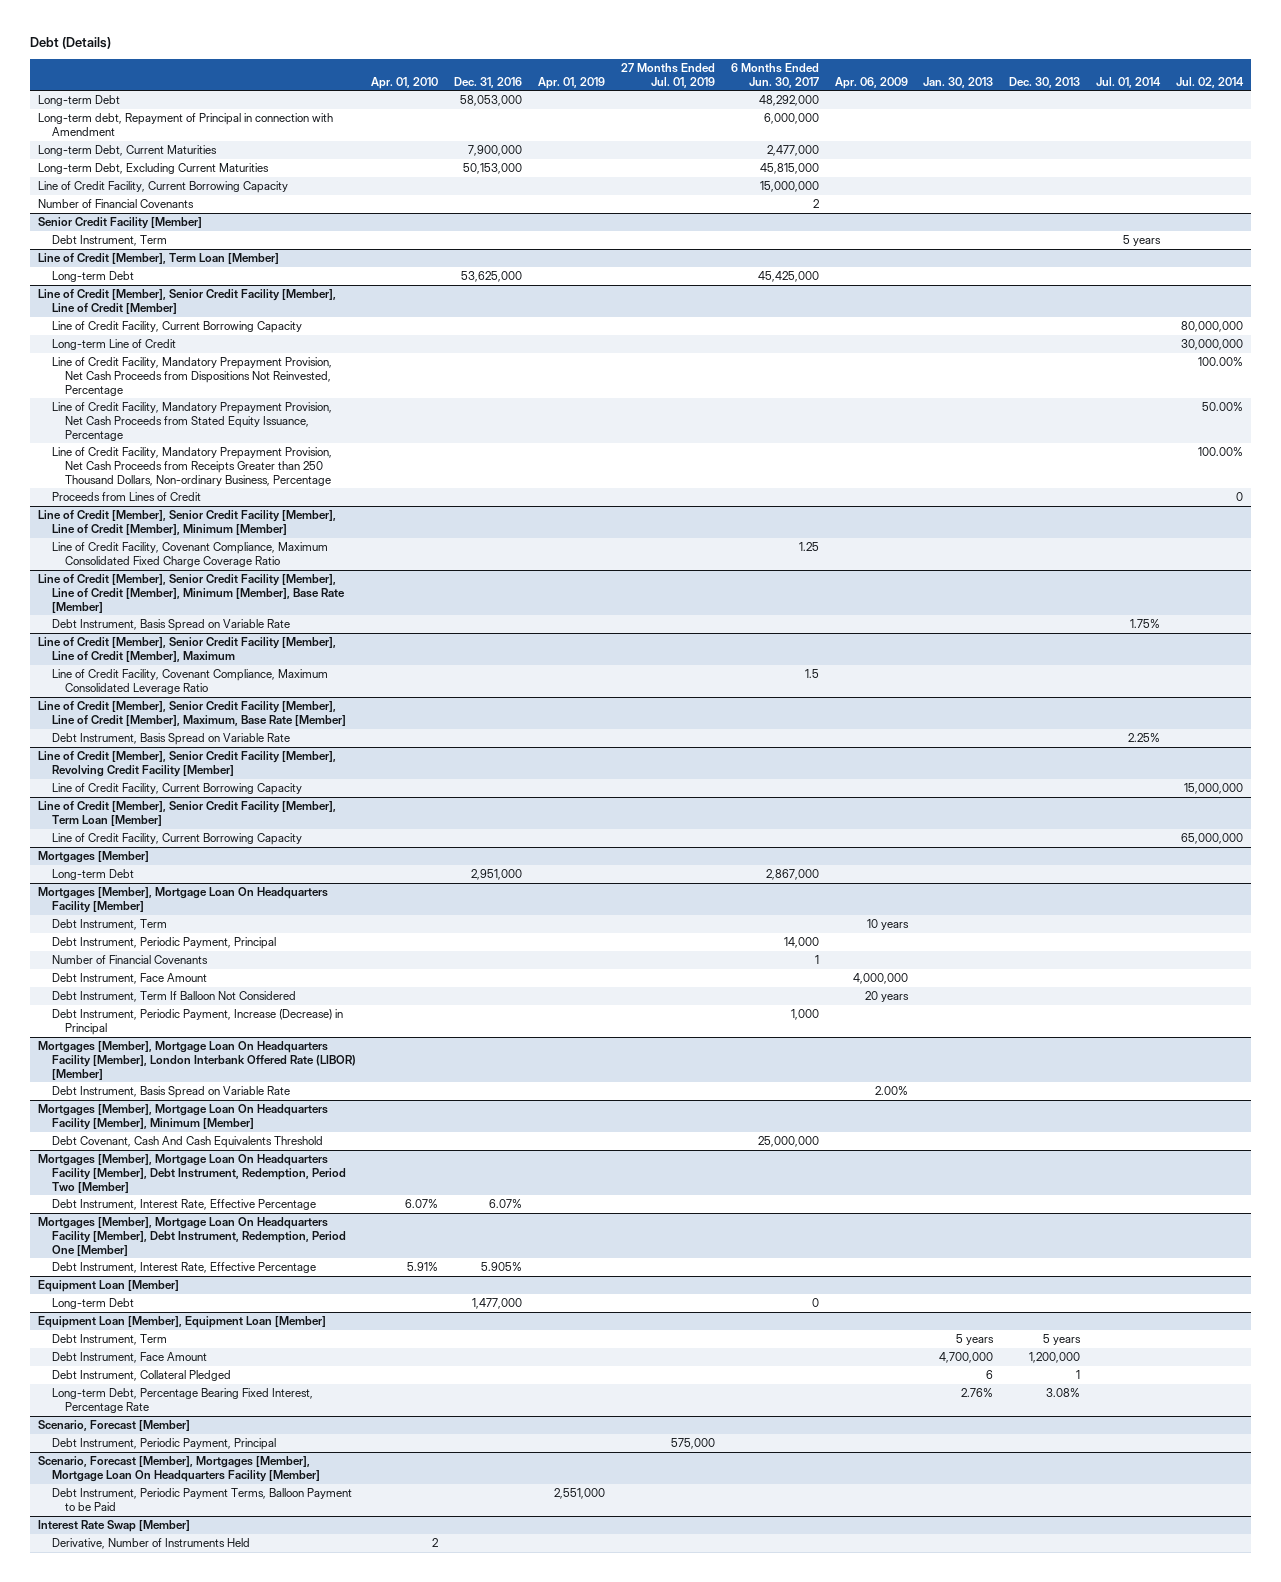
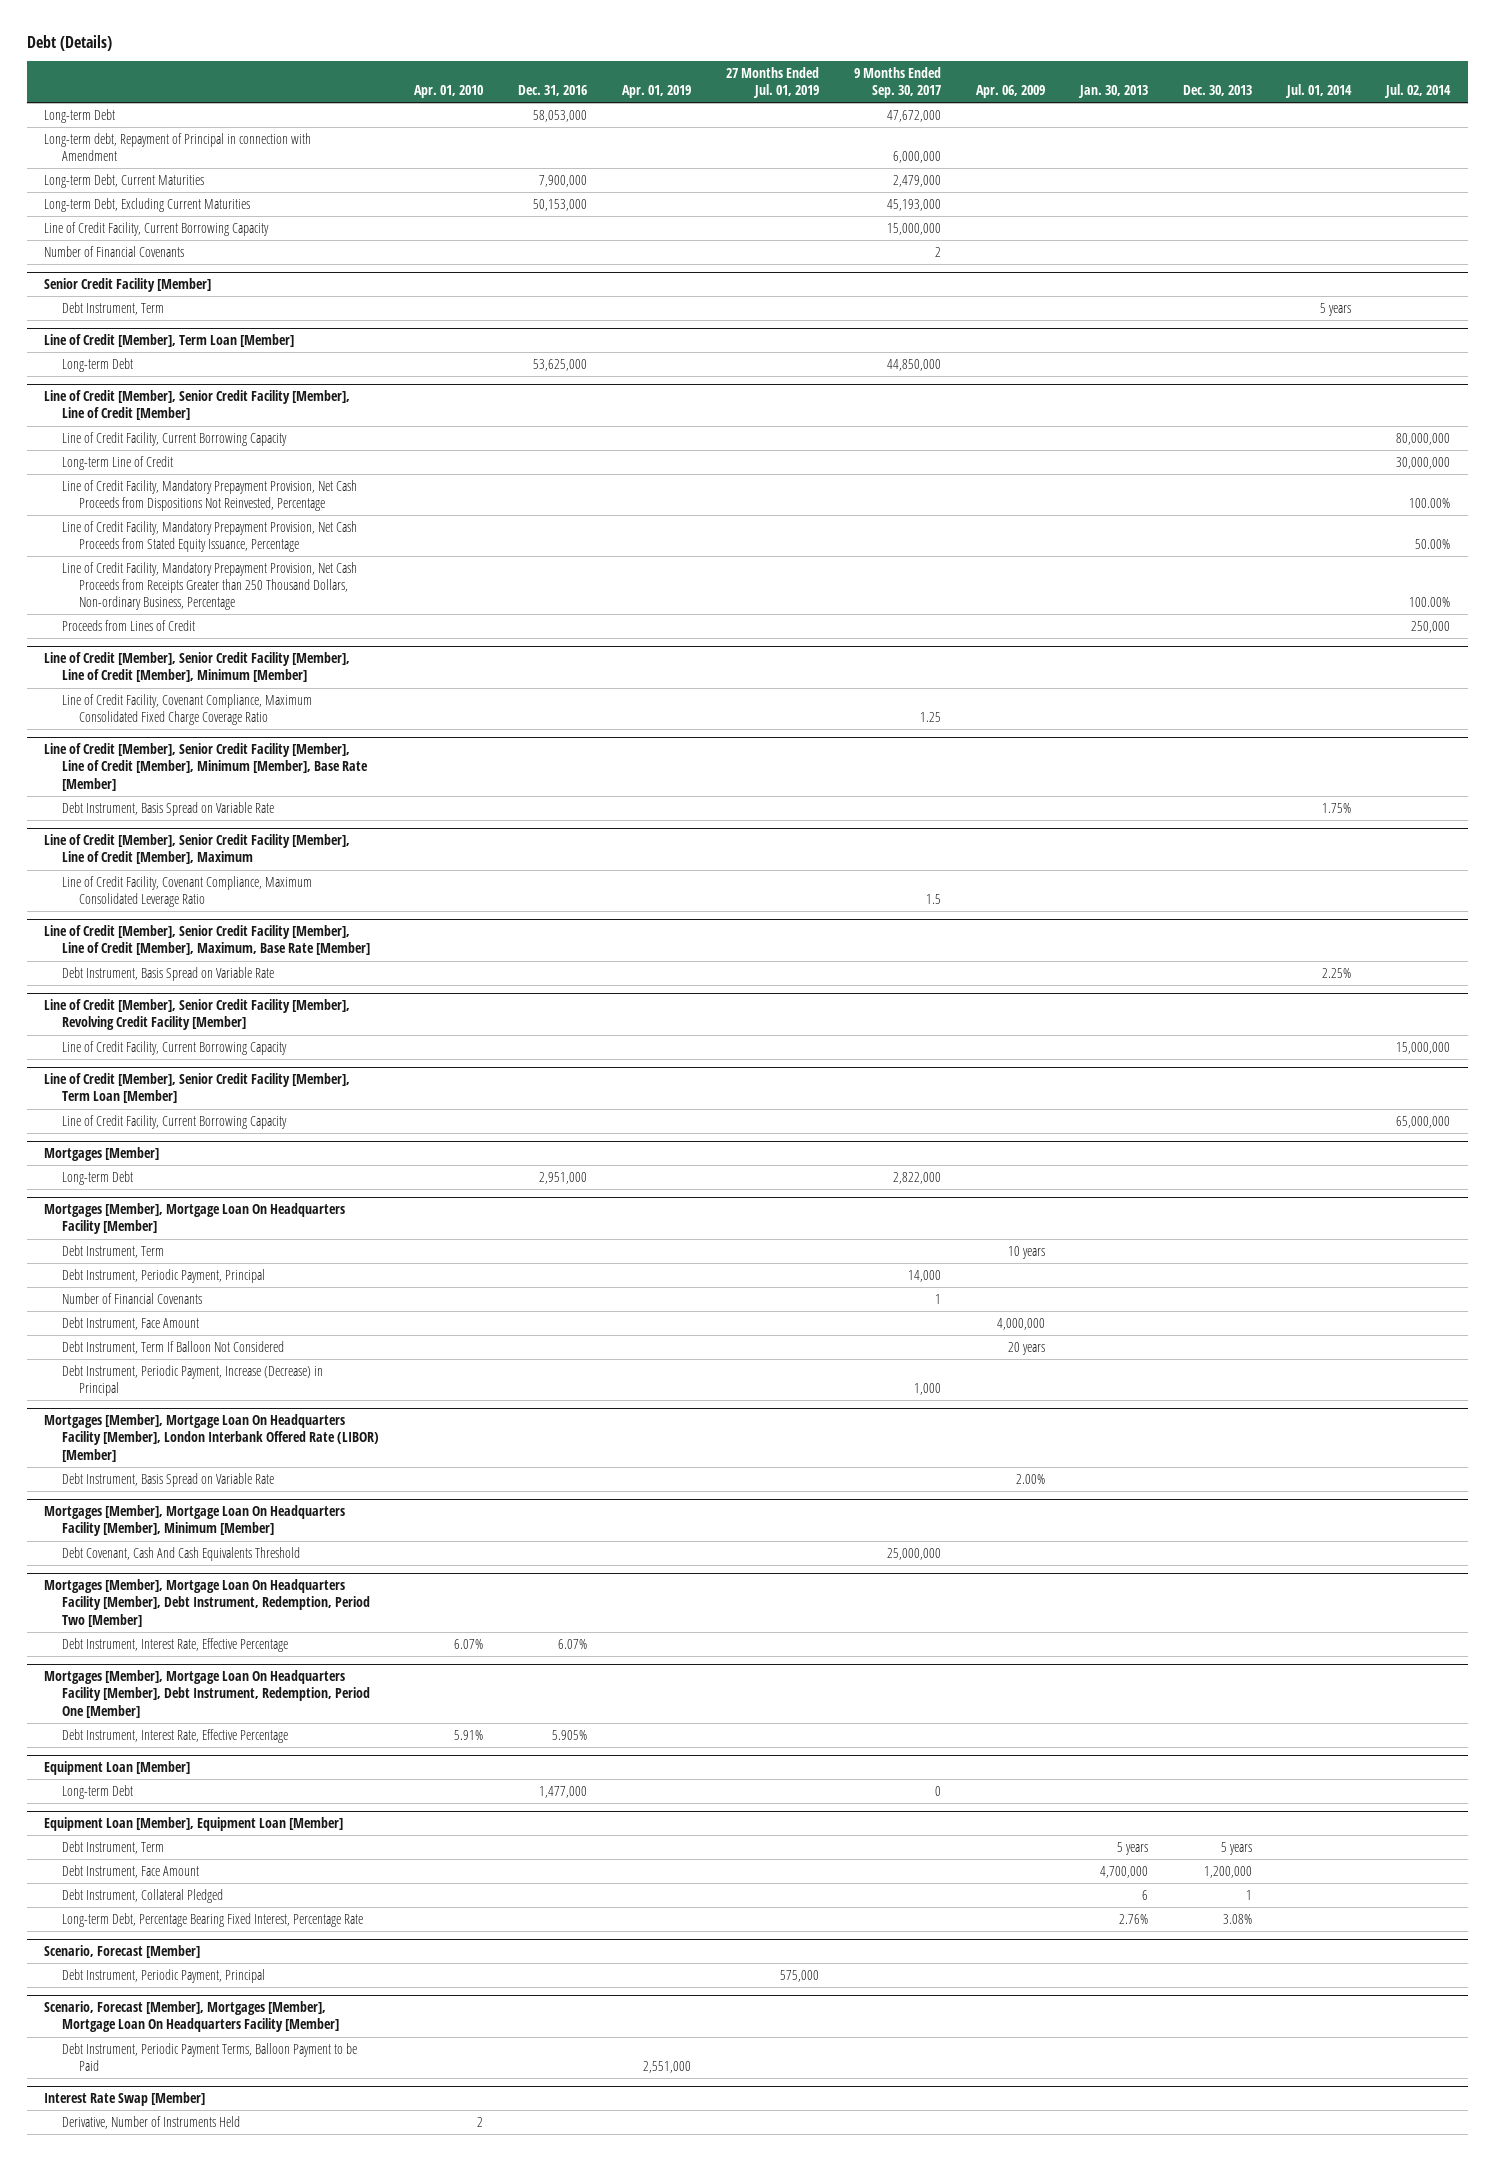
[730,62,819,88] 6 Months Ended Jun. 30, 2017 -> none
none -> [854,66,942,98] 9 Months Ended Sep. 30, 2017
[1236,491,1244,501] 0 -> [1411,620,1451,633] 250,000

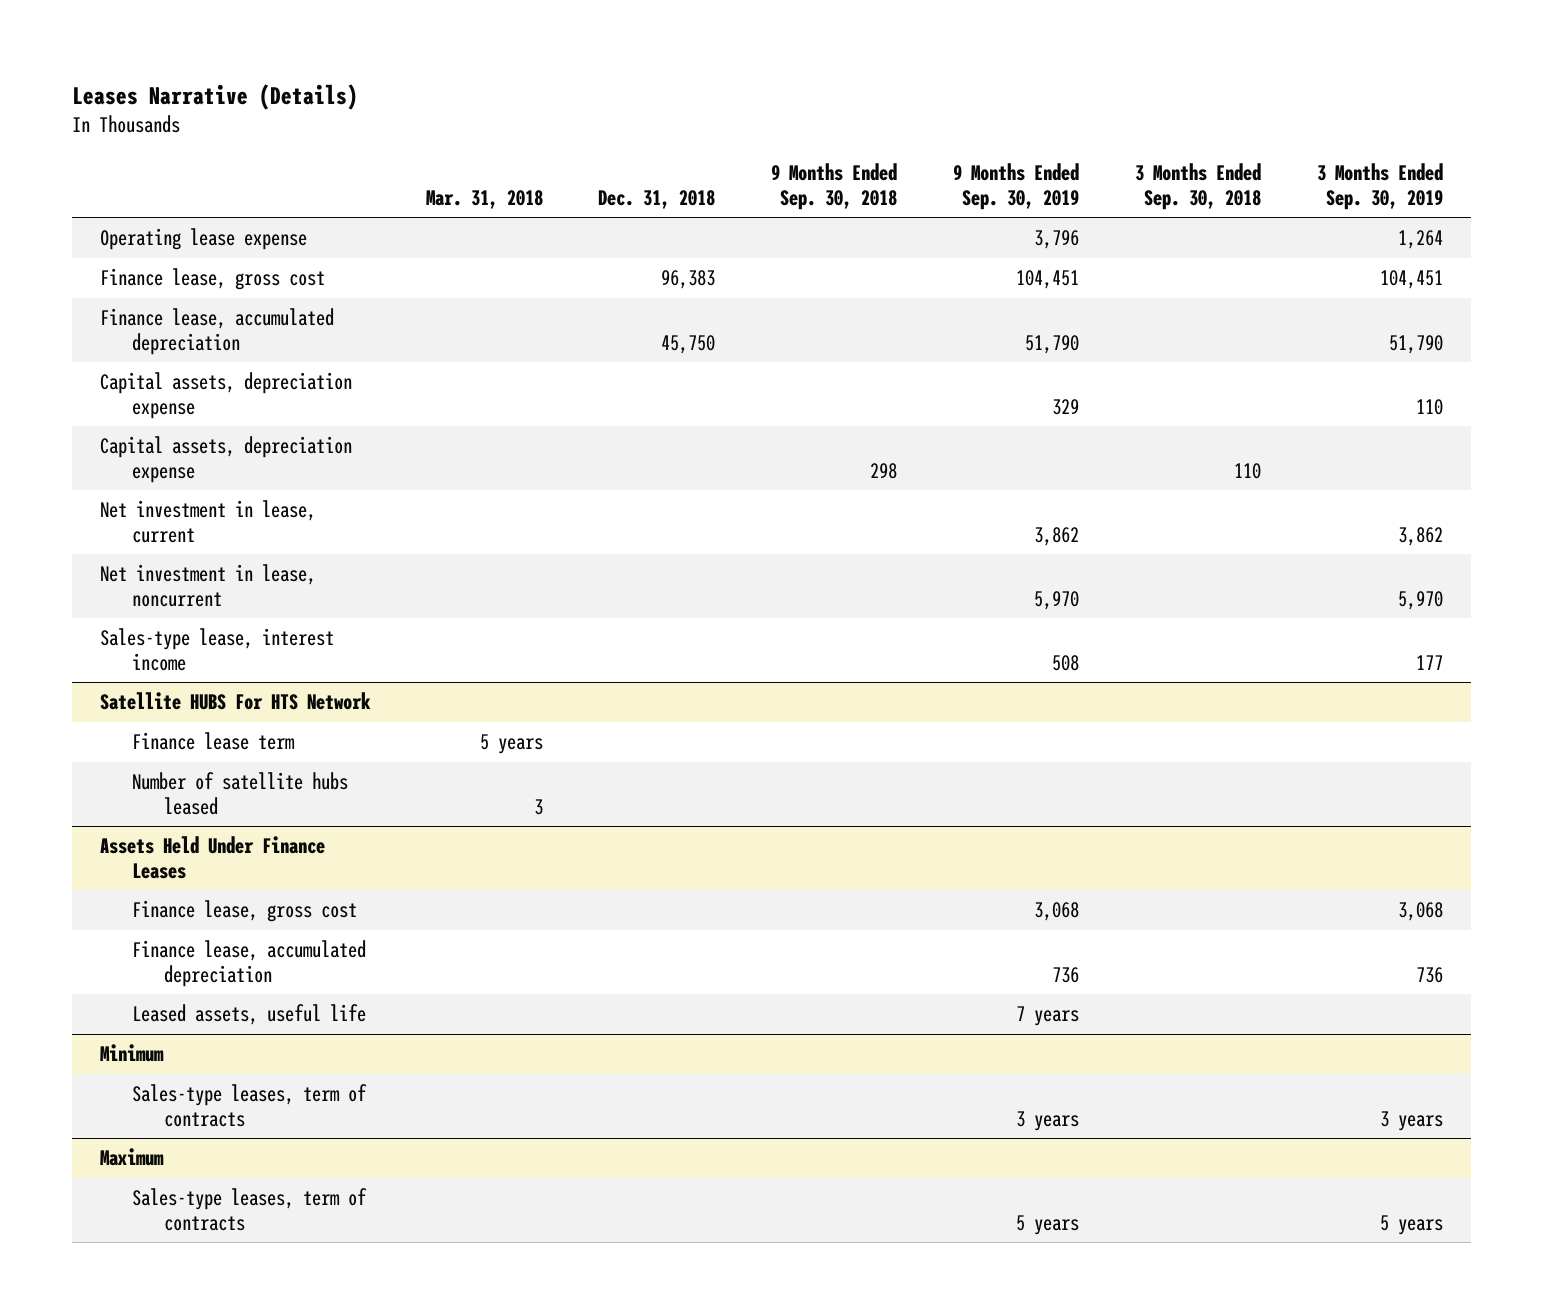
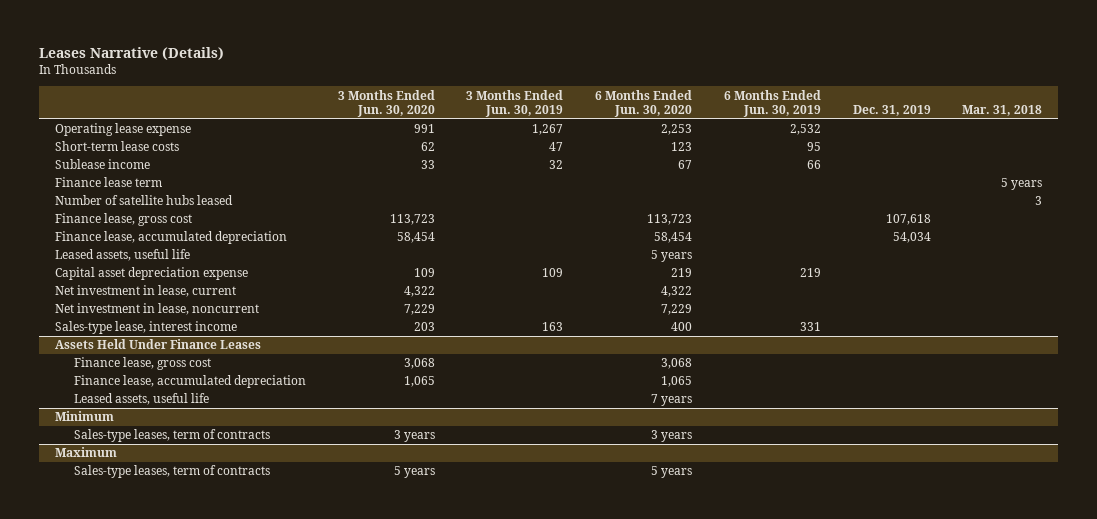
[598,189,716,209] Dec. 31, 2018 -> none
[771,163,898,210] 9 Months Ended Sep. 30, 2018 -> none
[953,163,1080,210] 9 Months Ended Sep. 30, 2019 -> none
[1135,163,1262,210] 3 Months Ended Sep. 30, 2018 -> none
[1316,163,1443,210] 3 Months Ended Sep. 30, 2019 -> none
none -> [337,89,435,118] 3 Months Ended Jun. 30, 2020
none -> [466,89,564,118] 3 Months Ended Jun. 30, 2019
none -> [595,89,693,118] 6 Months Ended Jun. 30, 2020
none -> [723,89,821,118] 6 Months Ended Jun. 30, 2019
none -> [852,105,931,117] Dec. 31, 2019
none -> [54,141,179,152] Short-term lease costs
none -> [54,159,150,170] Sublease income
none -> [54,177,162,188] Finance lease term
none -> [54,195,233,206] Number of satellite hubs leased
[99,436,352,483] Capital assets, depreciation expense -> none
none -> [54,249,190,262] Leased assets, useful life
[99,372,352,419] Capital assets, depreciation expense -> [54,267,248,281] Capital asset depreciation expense
[99,692,371,711] Satellite HUBS For HTS Network -> none
[132,732,296,751] Finance lease term -> none
[132,772,349,815] Number of satellite hubs leased -> none

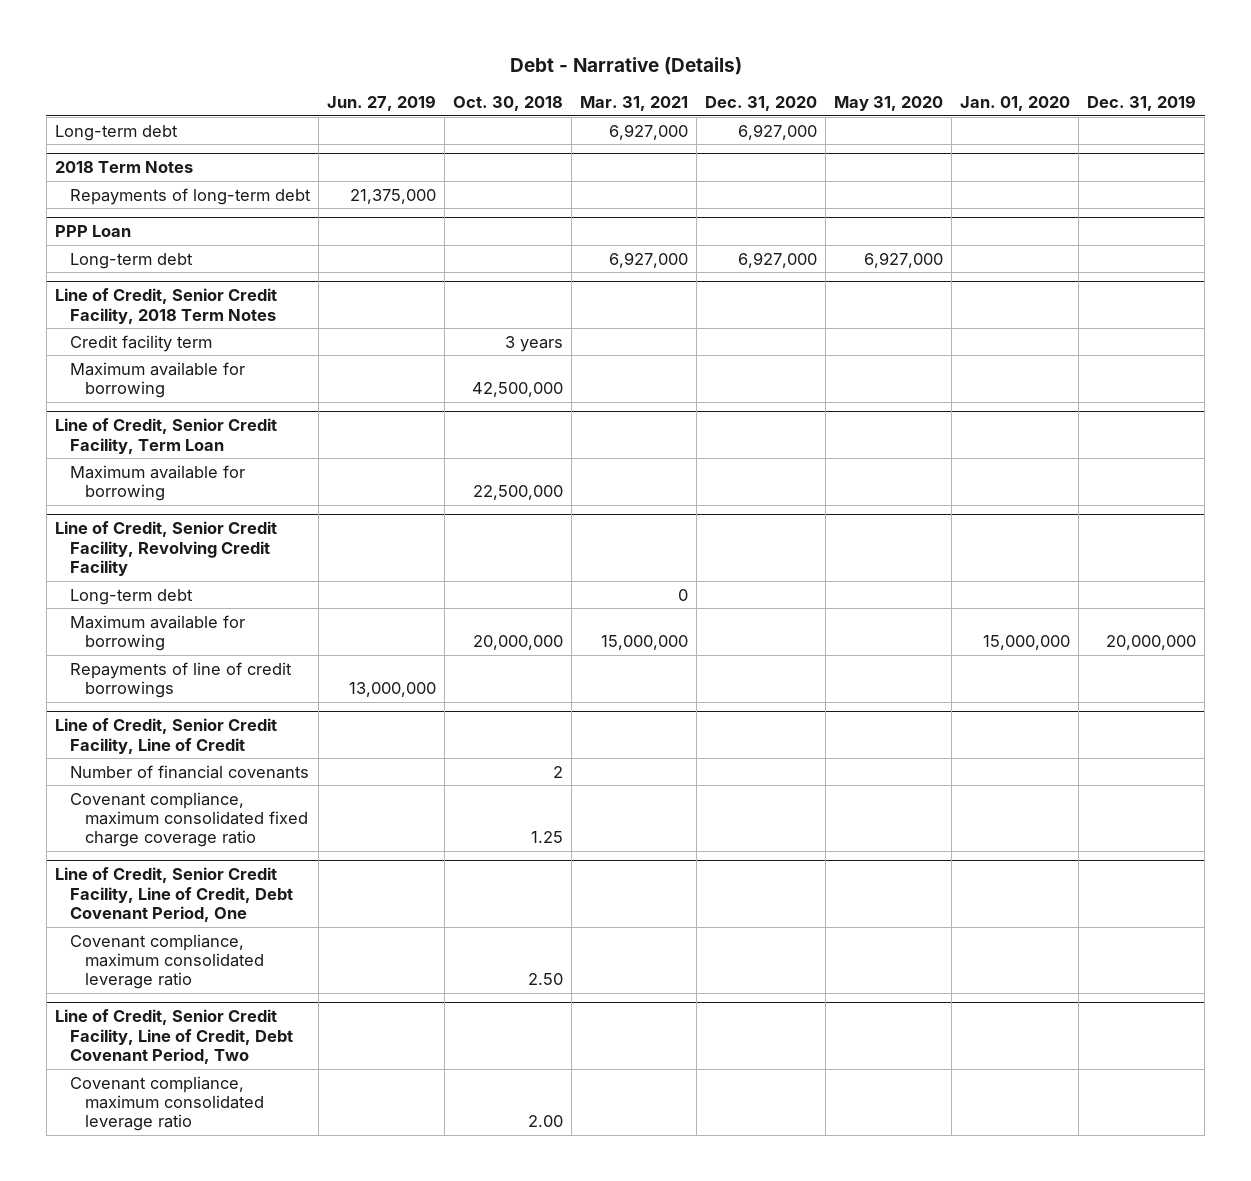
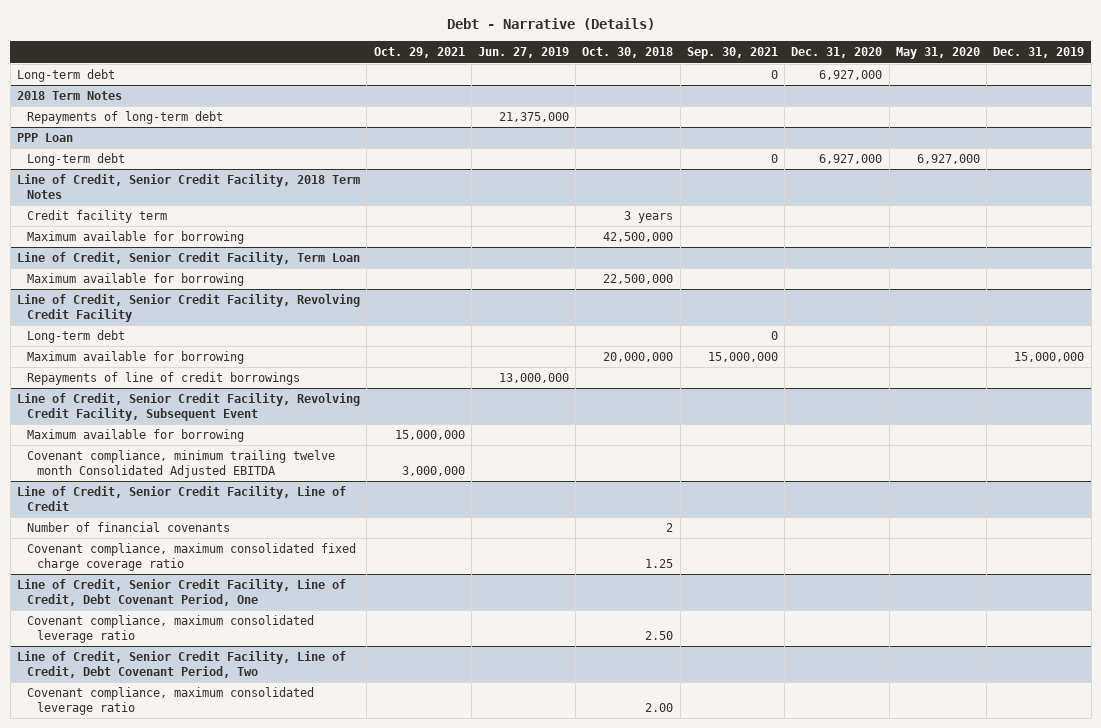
[580,95,689,111] Mar. 31, 2021 -> none
[960,95,1071,111] Jan. 01, 2020 -> none
none -> [373,47,465,59] Oct. 29, 2021
none -> [686,47,778,60] Sep. 30, 2021
[1106,635,1197,651] 20,000,000 -> [1014,352,1085,363] 15,000,000
none -> [17,393,361,421] Line of Credit, Senior Credit Facility, Revolving Credit Facility, Subsequent Event
none -> [27,429,245,443] Maximum available for borrowing
none -> [27,450,336,478] Covenant compliance, minimum trailing twelve month Consolidated Adjusted EBITDA

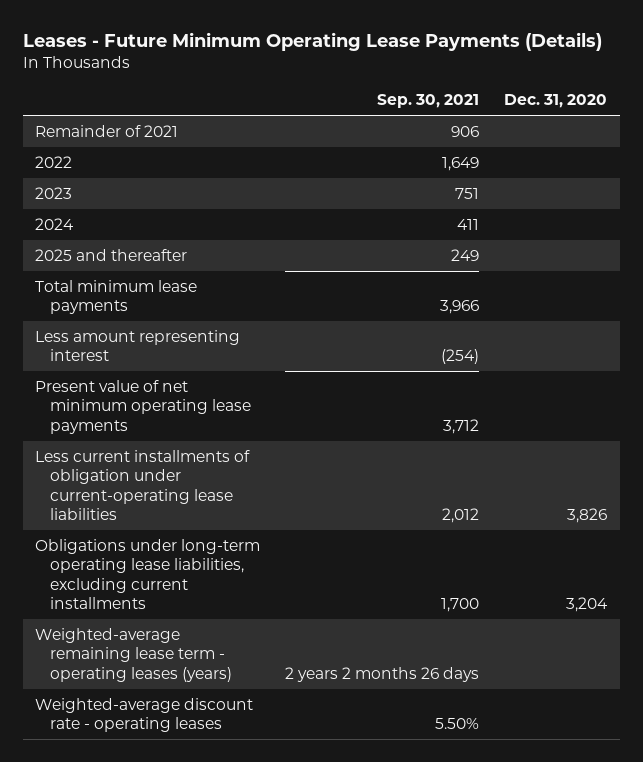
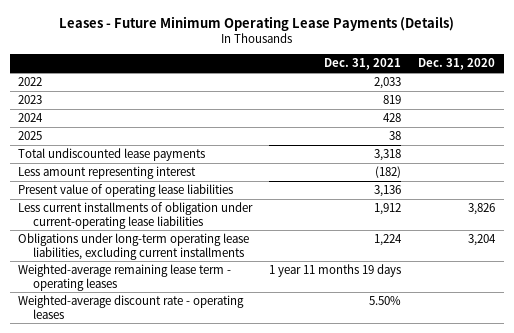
[377,93,480,108] Sep. 30, 2021 -> none
none -> [324,58,402,71] Dec. 31, 2021
[35,125,179,138] Remainder of 2021 -> none
[35,249,188,262] 2025 and thereafter -> none
none -> [18,131,43,141] 2025
[35,280,198,315] Total minimum lease payments -> [18,148,206,162] Total undiscounted lease payments
[35,380,252,434] Present value of net minimum operating lease payments -> [18,184,234,198] Present value of operating lease liabilities
[35,628,233,682] Weighted-average remaining lease term - operating leases (years) -> [18,264,232,291] Weighted-average remaining lease term - operating leases

